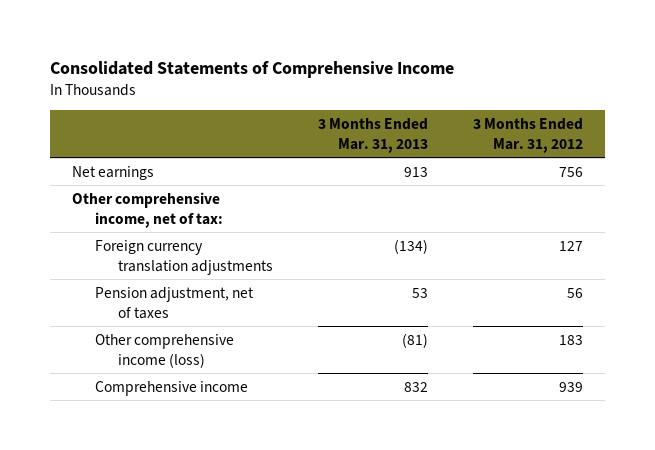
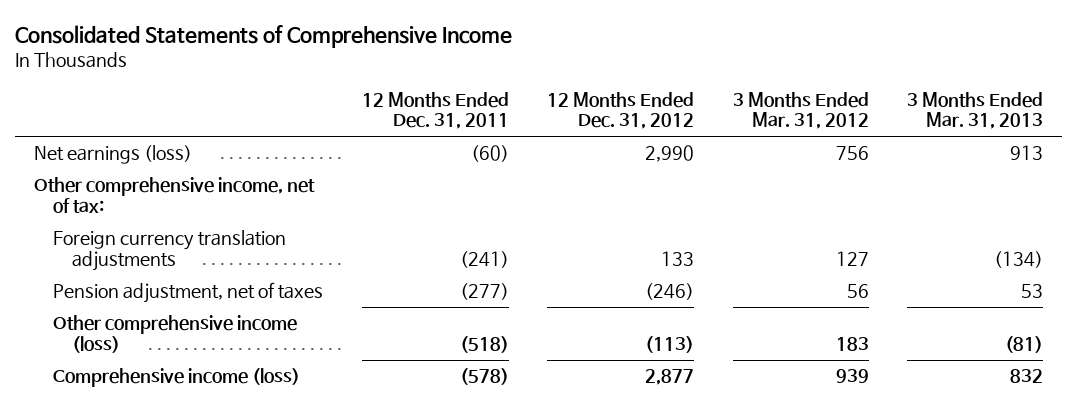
none -> [361,91,509,130] 12 Months Ended Dec. 31, 2011
none -> [547,91,695,130] 12 Months Ended Dec. 31, 2012
[72,165,155,180] Net earnings -> [33,145,192,165] Net earnings (loss)
[94,380,248,396] Comprehensive income -> [53,368,301,388] Comprehensive income (loss)

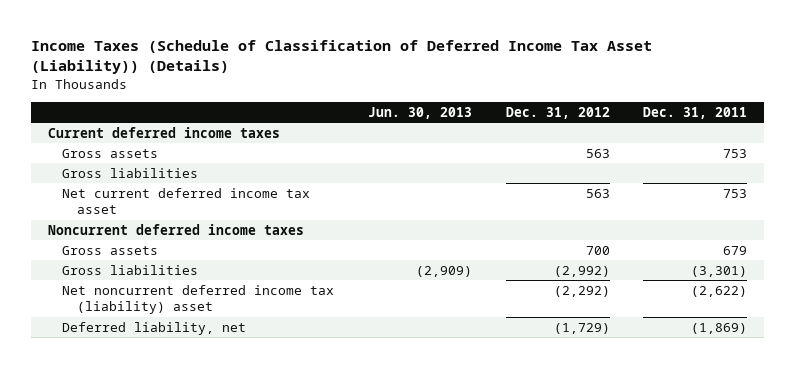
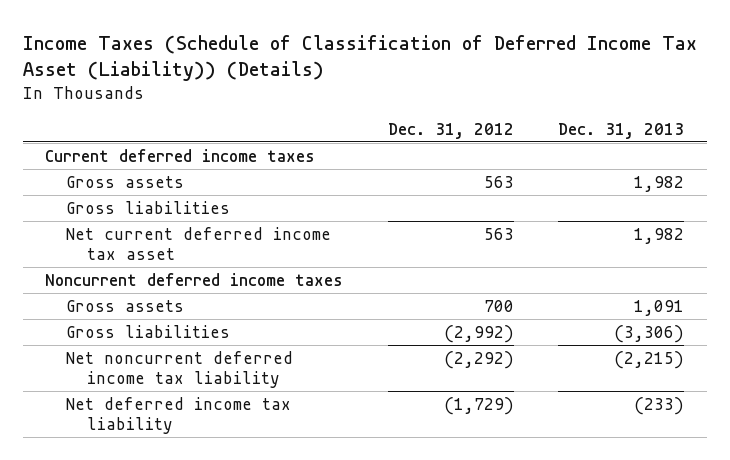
[368,106,473,119] Jun. 30, 2013 -> none
[643,106,748,119] Dec. 31, 2011 -> none
none -> [558,122,685,139] Dec. 31, 2013
[62,284,335,315] Net noncurrent deferred income tax (liability) asset -> [66,350,294,389] Net noncurrent deferred income tax liability
[62,321,247,335] Deferred liability, net -> [66,396,292,435] Net deferred income tax liability

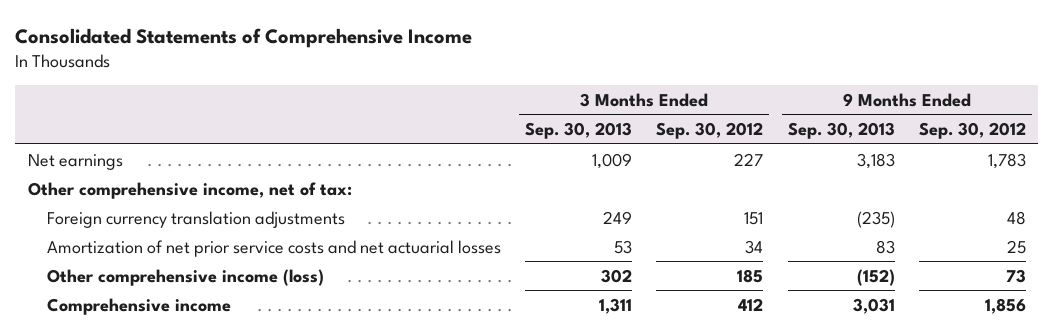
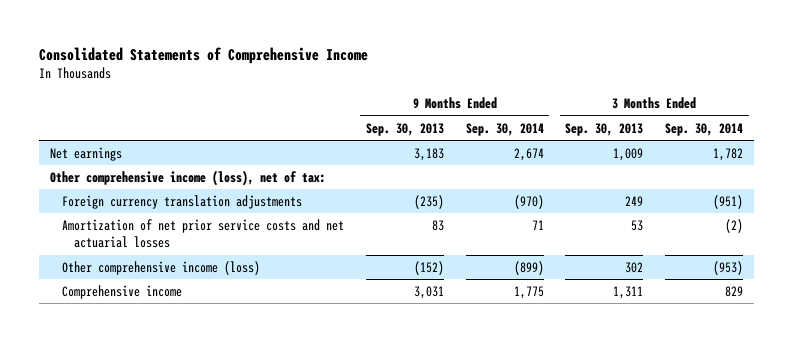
[656,122,764,140] Sep. 30, 2012 -> none
[919,122,1027,140] Sep. 30, 2012 -> none
none -> [465,122,544,136] Sep. 30, 2014
none -> [665,122,744,136] Sep. 30, 2014
[27,181,352,199] Other comprehensive income, net of tax: -> [49,169,326,186] Other comprehensive income (loss), net of tax:

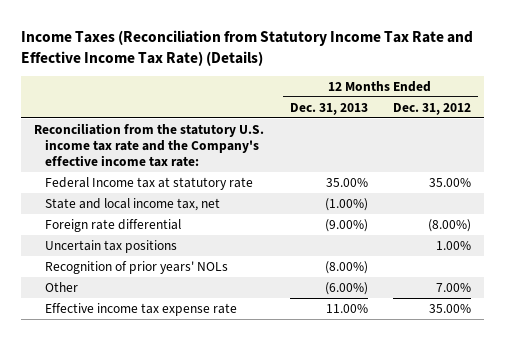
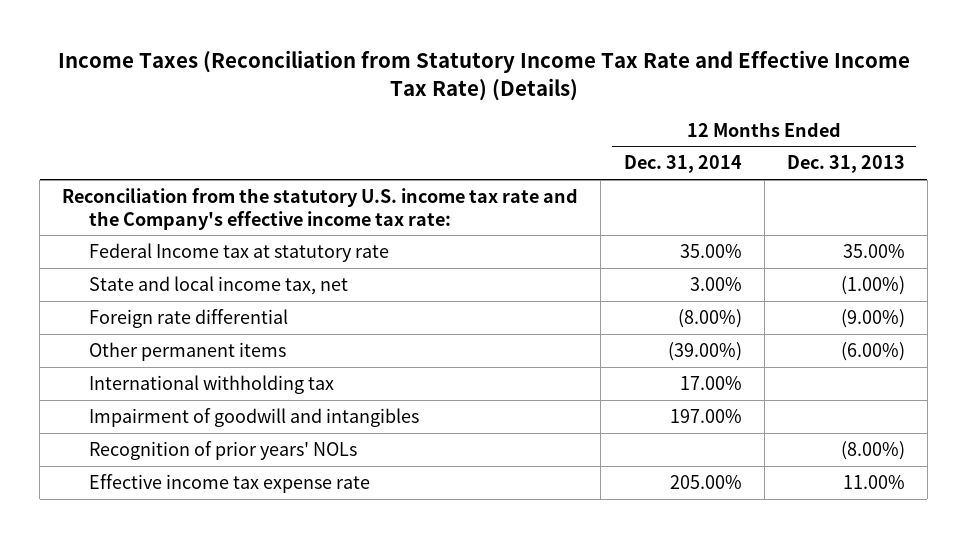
[393,102,472,115] Dec. 31, 2012 -> none
none -> [623,155,742,174] Dec. 31, 2014
[45,239,178,253] Uncertain tax positions -> none
none -> [89,341,287,361] Other permanent items
none -> [89,374,335,394] International withholding tax
none -> [89,407,420,427] Impairment of goodwill and intangibles
[45,281,79,292] Other -> none

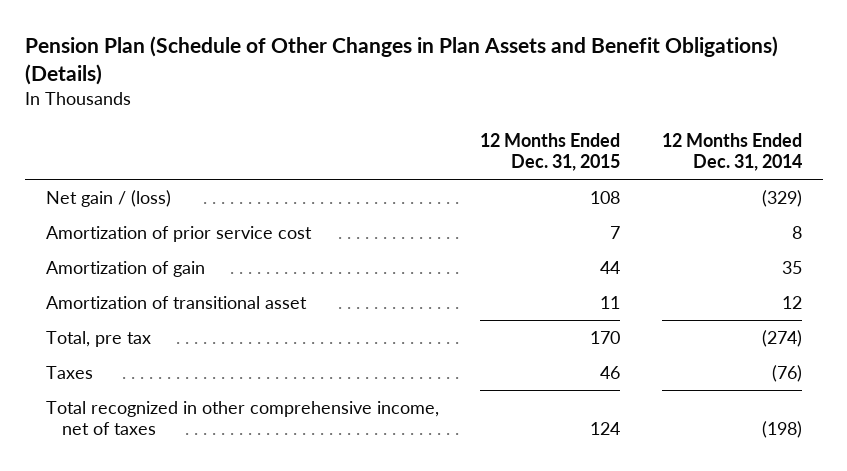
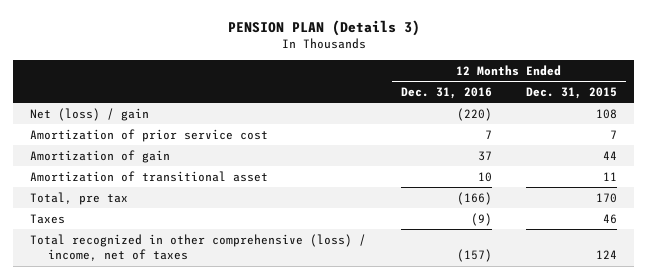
[24,35,778,85] Pension Plan (Schedule of Other Changes in Plan Assets and Benefit Obligations) (Details) -> [227,19,420,36] PENSION PLAN (Details 3)
[661,133,802,172] 12 Months Ended Dec. 31, 2014 -> none
none -> [400,87,492,100] Dec. 31, 2016
[45,190,171,208] Net gain / (loss) -> [30,107,150,121] Net (loss) / gain
[45,401,439,436] Total recognized in other comprehensive income, net of taxes -> [30,233,367,262] Total recognized in other comprehensive (loss) / income, net of taxes

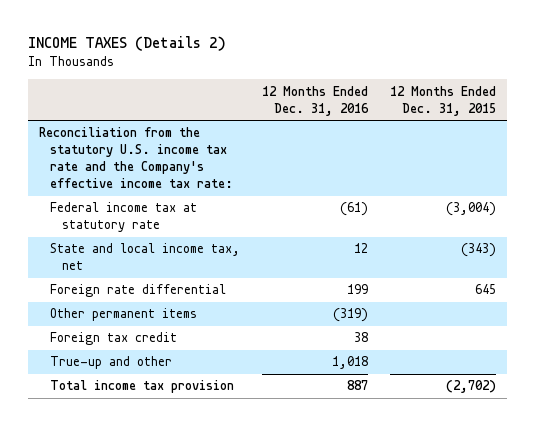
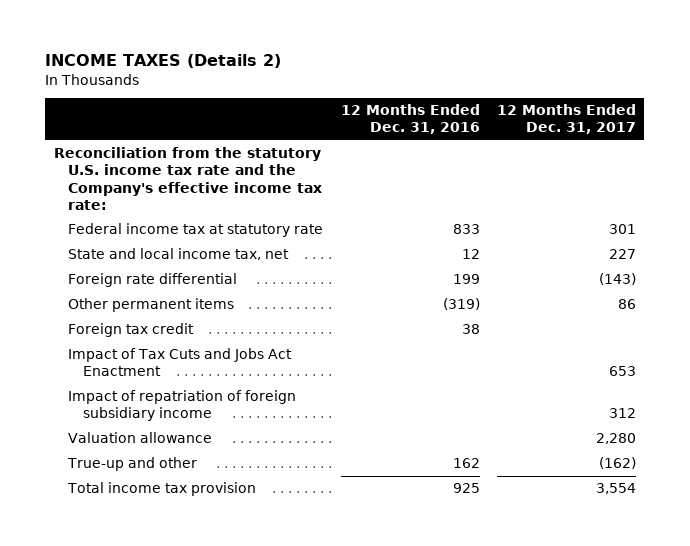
[389,85,496,116] 12 Months Ended Dec. 31, 2015 -> none
none -> [496,104,636,135] 12 Months Ended Dec. 31, 2017
[340,202,369,217] (61) -> [452,224,480,235] 833
none -> [68,348,293,377] Impact of Tax Cuts and Jobs Act Enactment
none -> [68,390,297,422] Impact of repatriation of foreign subsidiary income
none -> [68,432,213,444] Valuation allowance
[332,356,369,370] 1,018 -> [452,458,480,469] 162
[347,380,369,391] 887 -> [452,483,480,494] 925

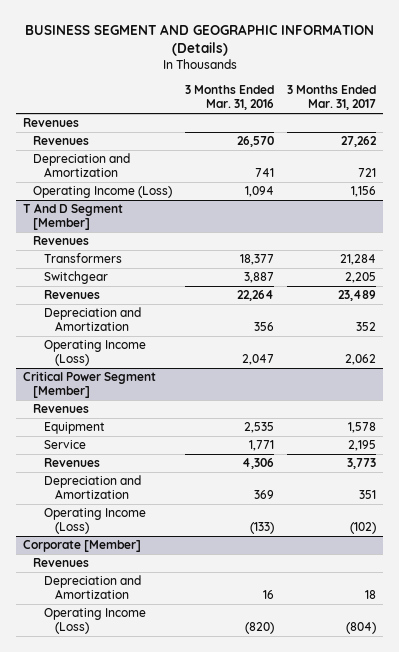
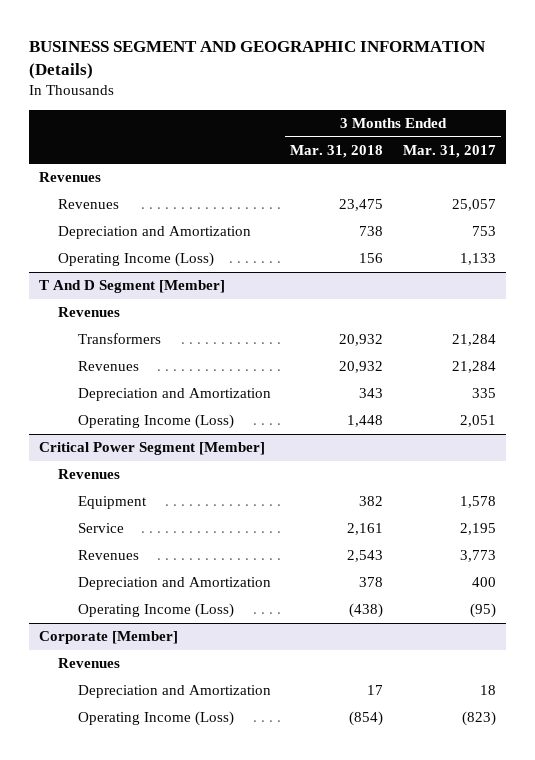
[185,85,275,111] 3 Months Ended Mar. 31, 2016 -> none
none -> [290,144,384,158] Mar. 31, 2018
[341,136,378,148] 27,262 -> [452,199,497,212] 25,057
[358,168,377,178] 721 -> [472,226,497,237] 753
[351,186,377,198] 1,156 -> [460,253,497,266] 1,133
[44,271,109,285] Switchgear -> none
[338,290,377,302] 23,489 -> [452,361,497,374] 21,284
[356,322,377,332] 352 -> [472,388,497,399] 335
[345,354,377,366] 2,062 -> [460,415,497,428] 2,051
[359,490,377,500] 351 -> [472,577,497,588] 400
[350,522,377,535] (102) -> [470,603,497,619] (95)
[346,622,377,635] (804) -> [462,711,497,727] (823)

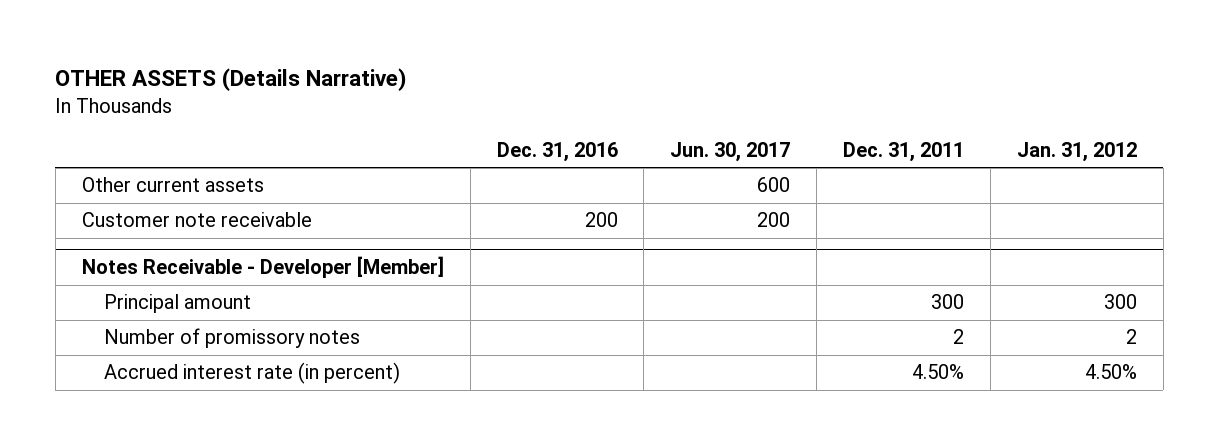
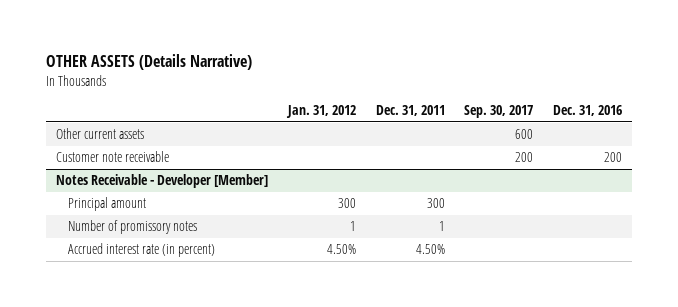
[670,141,791,162] Jun. 30, 2017 -> none
none -> [464,105,534,119] Sep. 30, 2017
[953,329,965,345] 2 -> [438,221,445,232] 1
[1125,329,1137,345] 2 -> [349,221,356,232] 1

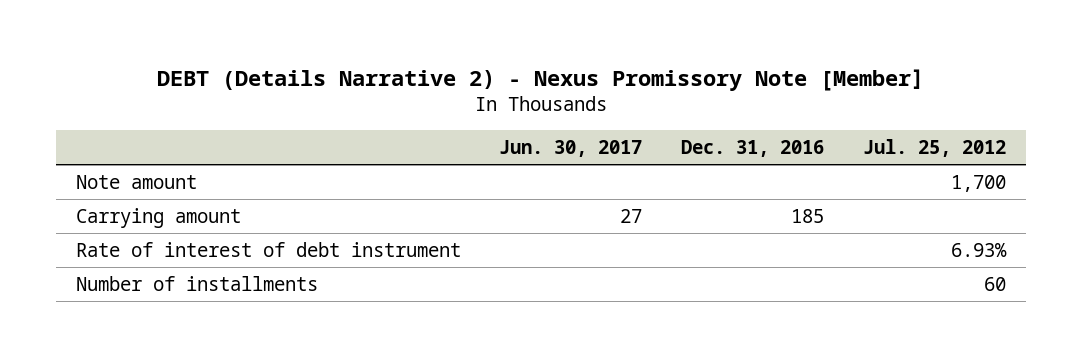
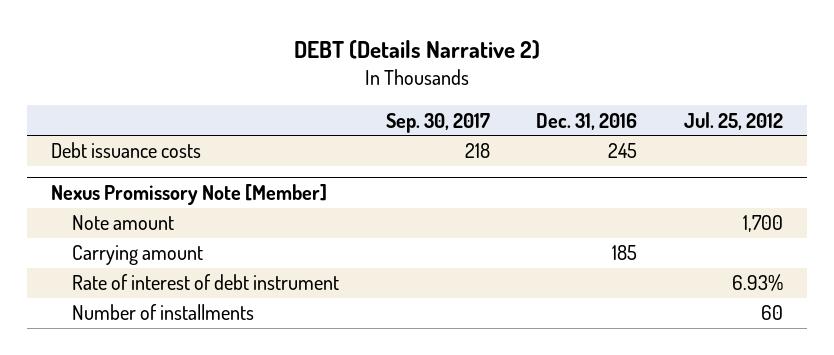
[156,68,924,91] DEBT (Details Narrative 2) - Nexus Promissory Note [Member] -> [294,40,541,60] DEBT (Details Narrative 2)
[499,139,643,157] Jun. 30, 2017 -> none
none -> [385,112,490,133] Sep. 30, 2017
none -> [50,142,201,159] Debt issuance costs
none -> [50,184,327,206] Nexus Promissory Note [Member]

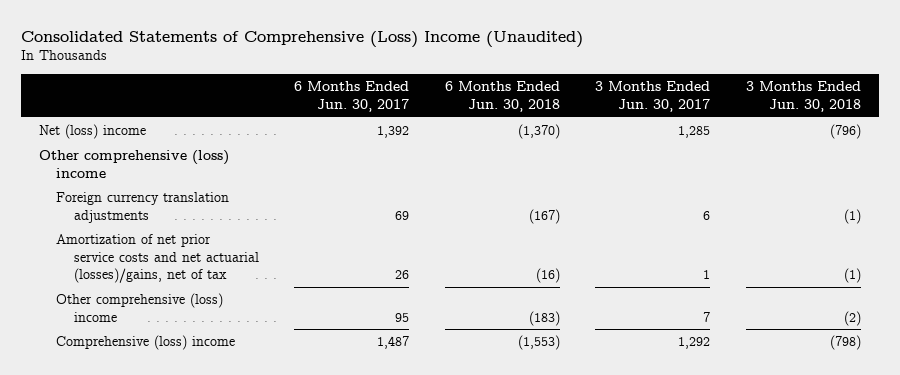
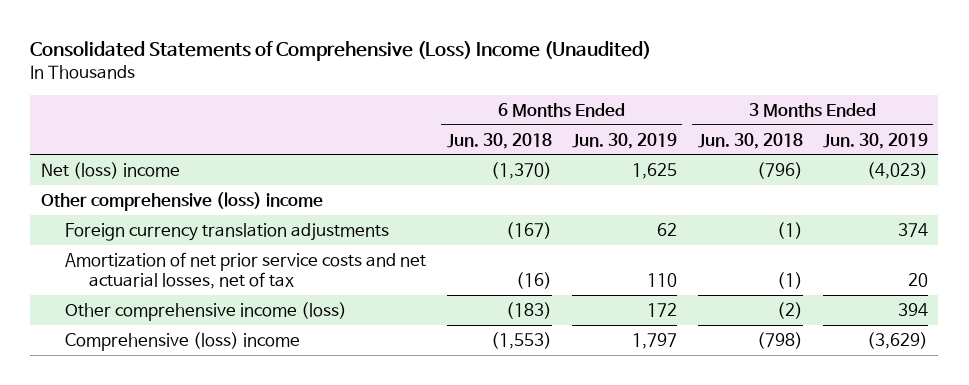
[294,81,410,112] 6 Months Ended Jun. 30, 2017 -> none
[595,81,711,112] 3 Months Ended Jun. 30, 2017 -> none
none -> [572,132,678,149] Jun. 30, 2019
none -> [823,132,929,149] Jun. 30, 2019
[56,234,259,283] Amortization of net prior service costs and net actuarial (losses)/gains, net of tax -> [65,251,427,289] Amortization of net prior service costs and net actuarial losses, net of tax
[56,293,224,322] Other comprehensive (loss) income -> [65,301,348,321] Other comprehensive income (loss)

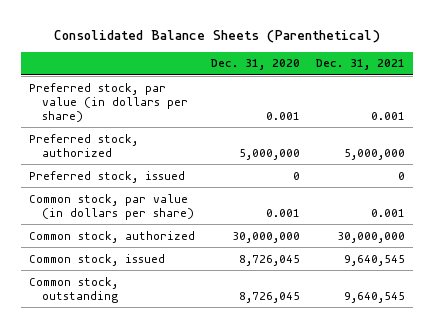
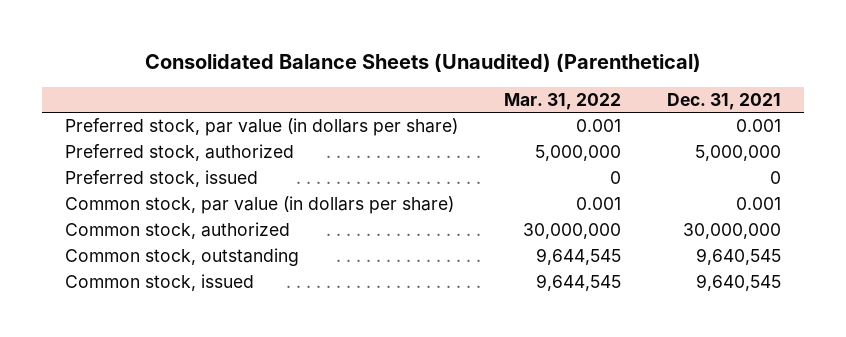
[53,29,380,43] Consolidated Balance Sheets (Parenthetical) -> [144,53,701,73] Consolidated Balance Sheets (Unaudited) (Parenthetical)
[210,59,300,71] Dec. 31, 2020 -> none
none -> [503,92,621,110] Mar. 31, 2022
[28,253,165,266] Common stock, issued -> [65,274,255,292] Common stock, issued

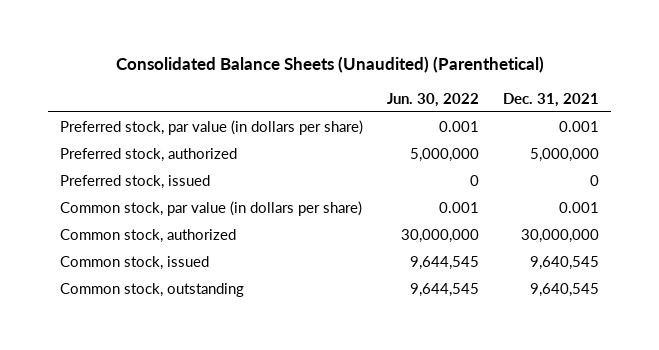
[503,92,621,110] Mar. 31, 2022 -> none
none -> [387,92,480,107] Jun. 30, 2022
[65,248,300,267] Common stock, outstanding -> [60,282,245,297] Common stock, outstanding

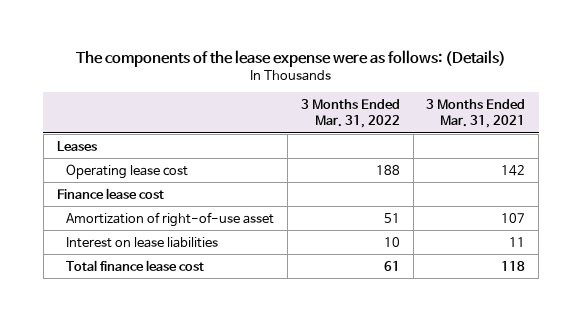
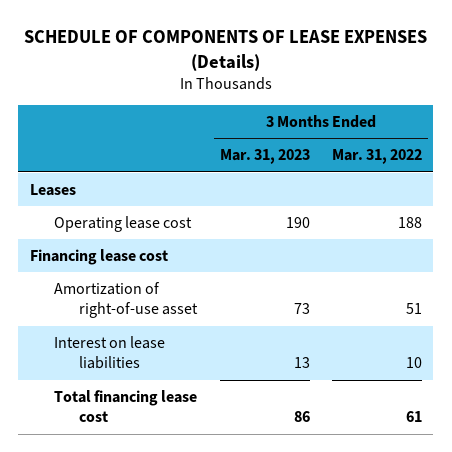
[76,49,507,67] The components of the lease expense were as follows: (Details) -> [23,30,427,71] SCHEDULE OF COMPONENTS OF LEASE EXPENSES (Details)
[426,98,526,129] 3 Months Ended Mar. 31, 2021 -> none
none -> [219,149,310,165] Mar. 31, 2023
[56,187,164,199] Finance lease cost -> [29,248,168,265] Financing lease cost
[65,259,204,271] Total finance lease cost -> [54,389,198,423] Total financing lease cost

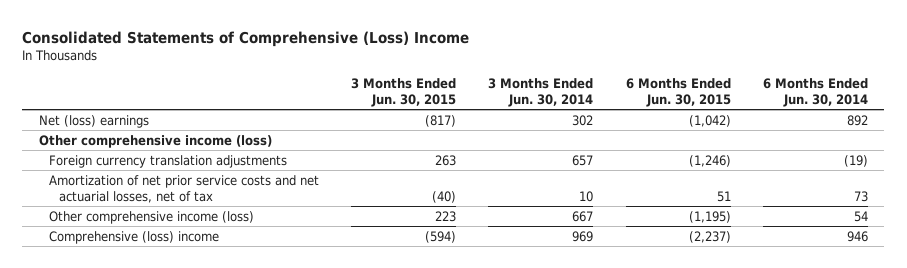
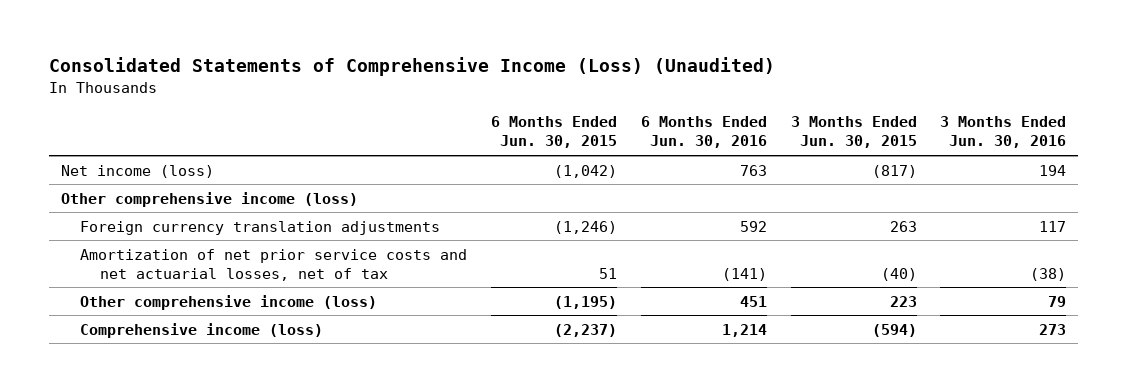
[22,30,470,47] Consolidated Statements of Comprehensive (Loss) Income -> [49,57,776,77] Consolidated Statements of Comprehensive Income (Loss) (Unaudited)
[488,78,594,108] 3 Months Ended Jun. 30, 2014 -> none
[762,78,868,108] 6 Months Ended Jun. 30, 2014 -> none
none -> [640,116,767,149] 6 Months Ended Jun. 30, 2016
none -> [940,116,1067,149] 3 Months Ended Jun. 30, 2016
[38,114,149,128] Net (loss) earnings -> [60,164,214,178] Net income (loss)
[48,230,219,244] Comprehensive (loss) income -> [80,322,324,338] Comprehensive income (loss)

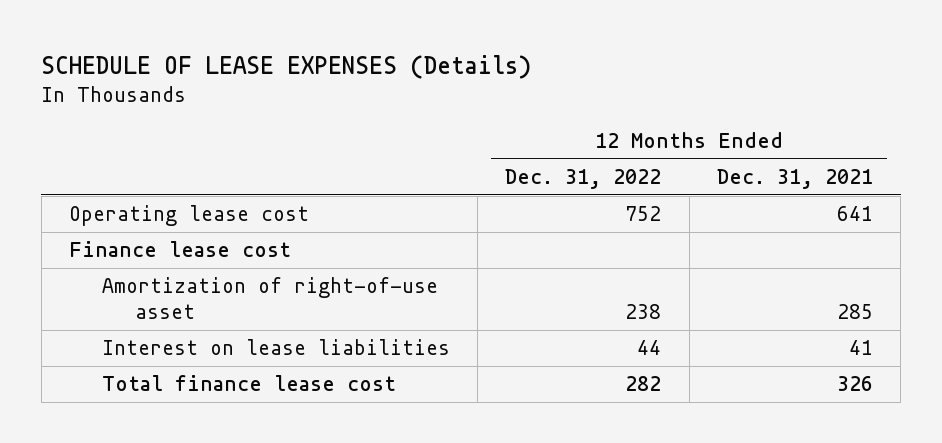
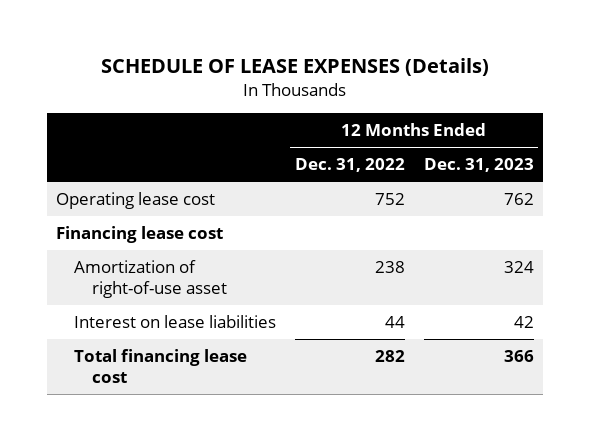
[716,169,873,190] Dec. 31, 2021 -> none
none -> [423,158,534,173] Dec. 31, 2023
[68,241,291,258] Finance lease cost -> [56,226,224,244] Financing lease cost
[101,375,396,392] Total finance lease cost -> [73,349,247,383] Total financing lease cost

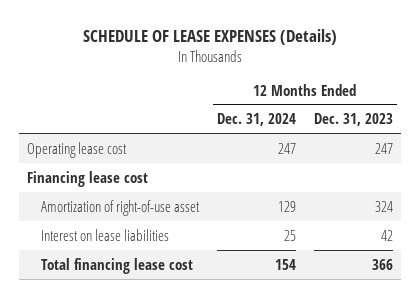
[294,158,405,173] Dec. 31, 2022 -> none
none -> [216,113,296,127] Dec. 31, 2024
[503,193,534,206] 762 -> [374,142,393,154] 247

